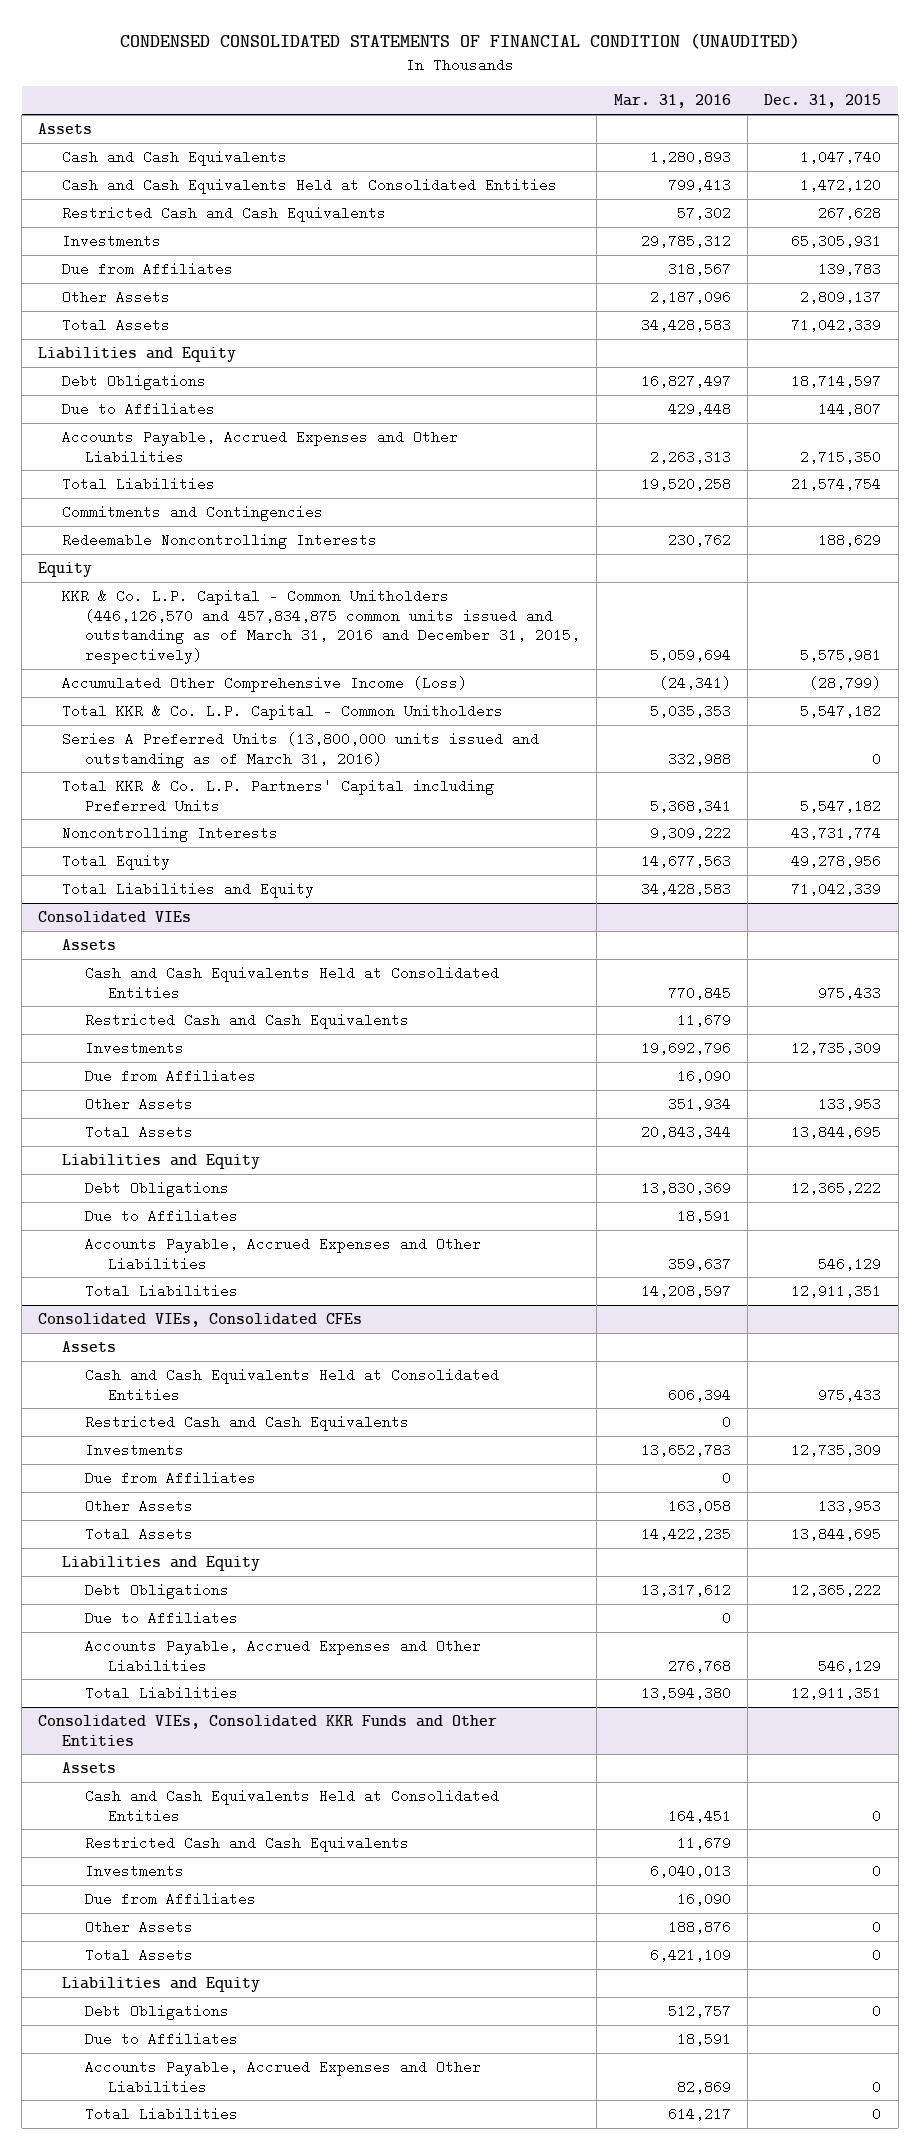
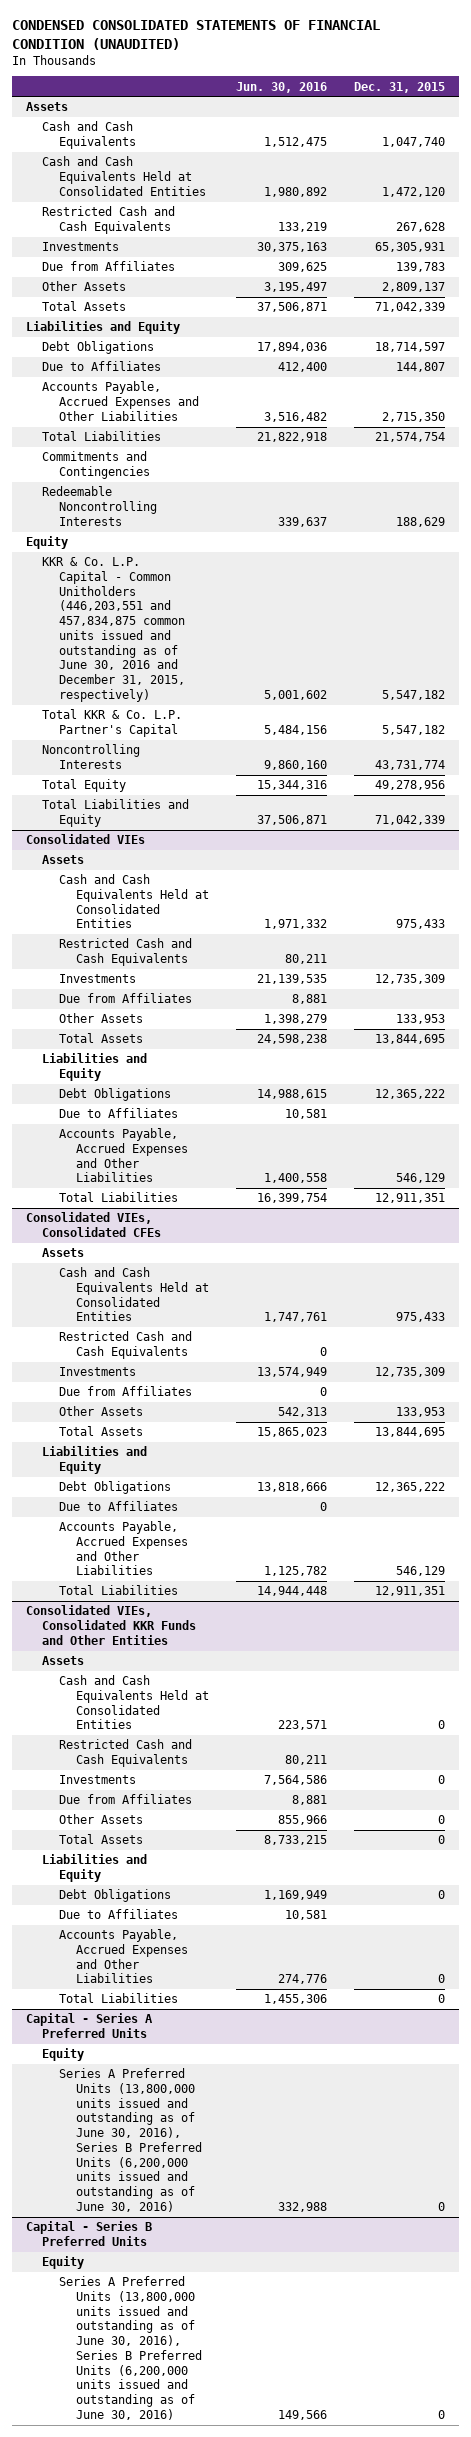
[613,94,731,109] Mar. 31, 2016 -> none
none -> [235,81,327,93] Jun. 30, 2016
[61,675,467,692] Accumulated Other Comprehensive Income (Loss) -> none
[61,703,503,720] Total KKR & Co. L.P. Capital - Common Unitholders -> none
[61,731,539,768] Series A Preferred Units (13,800,000 units issued and outstanding as of March 31, 2016) -> none
[61,588,581,665] KKR & Co. L.P. Capital - Common Unitholders (446,126,570 and 457,834,875 common units issued and outstanding as of March 31, 2016 and December 31, 2015, respectively) -> [42,557,186,702] KKR & Co. L.P. Capital - Common Unitholders (446,203,551 and 457,834,875 common units issued and outstanding as of June 30, 2016 and December 31, 2015, respectively)
[800,648,882,663] 5,575,981 -> [381,689,445,700] 5,547,182
[61,778,494,813] Total KKR & Co. L.P. Partners' Capital including Preferred Units -> [42,709,183,738] Total KKR & Co. L.P. Partner's Capital
none -> [25,2013,153,2039] Capital - Series A Preferred Units
none -> [42,2048,85,2062] Equity
none -> [59,2068,202,2212] Series A Preferred Units (13,800,000 units issued and outstanding as of June 30, 2016), Series B Preferred Units (6,200,000 units issued and outstanding as of June 30, 2016)
none -> [25,2221,152,2247] Capital - Series B Preferred Units
none -> [42,2256,85,2270] Equity
none -> [59,2276,202,2420] Series A Preferred Units (13,800,000 units issued and outstanding as of June 30, 2016), Series B Preferred Units (6,200,000 units issued and outstanding as of June 30, 2016)

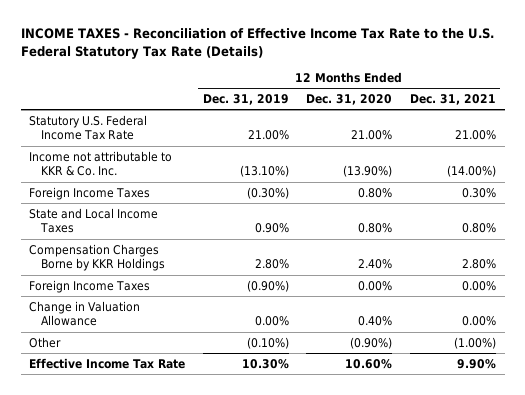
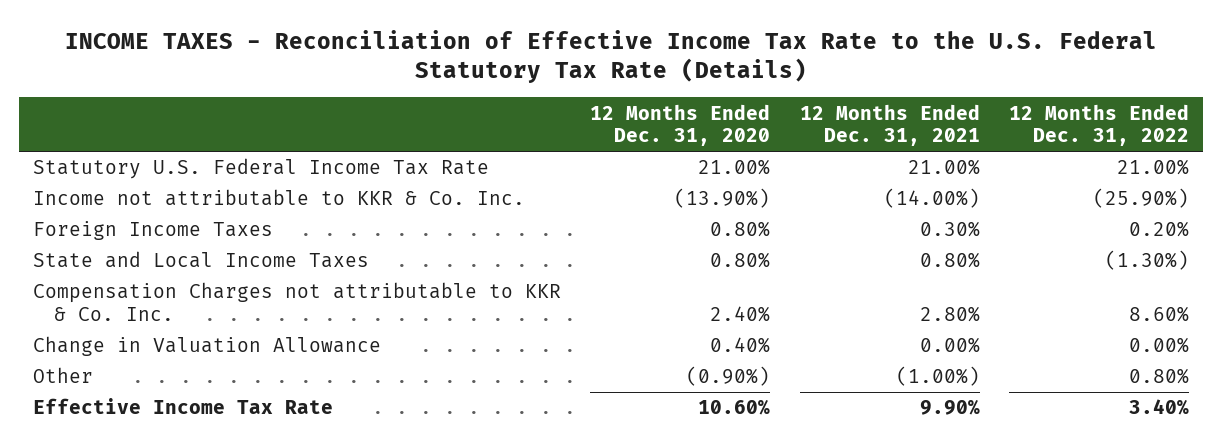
[202,93,289,105] Dec. 31, 2019 -> none
none -> [1008,103,1189,147] 12 Months Ended Dec. 31, 2022
[29,279,151,293] Foreign Income Taxes -> none
[29,243,166,272] Compensation Charges Borne by KKR Holdings -> [33,282,562,321] Compensation Charges not attributable to KKR & Co. Inc.

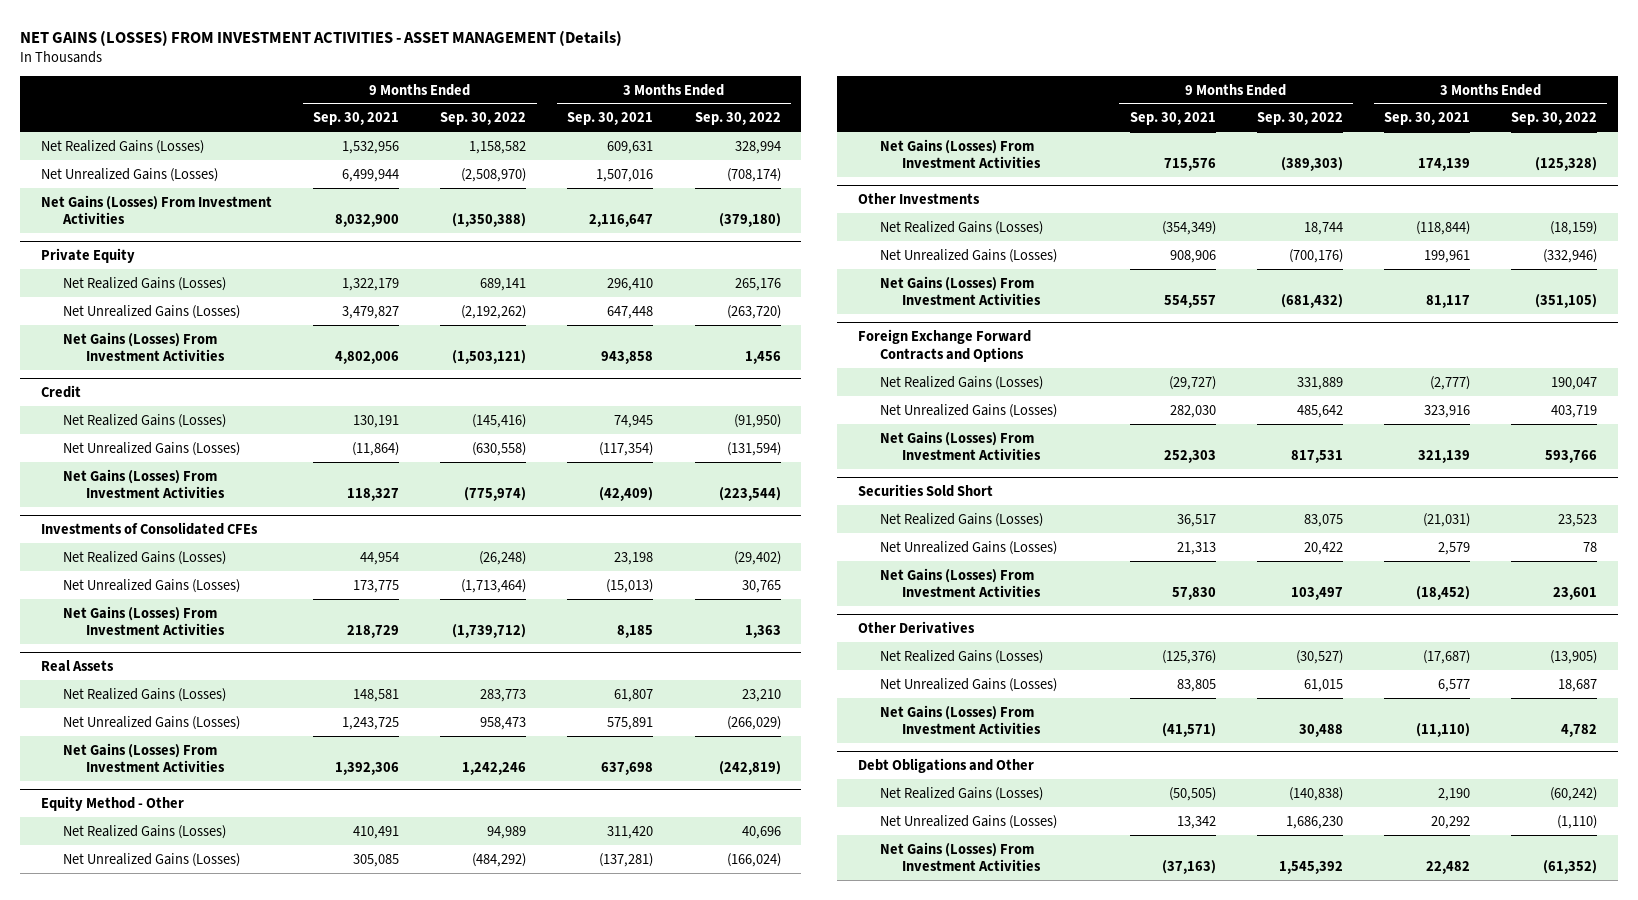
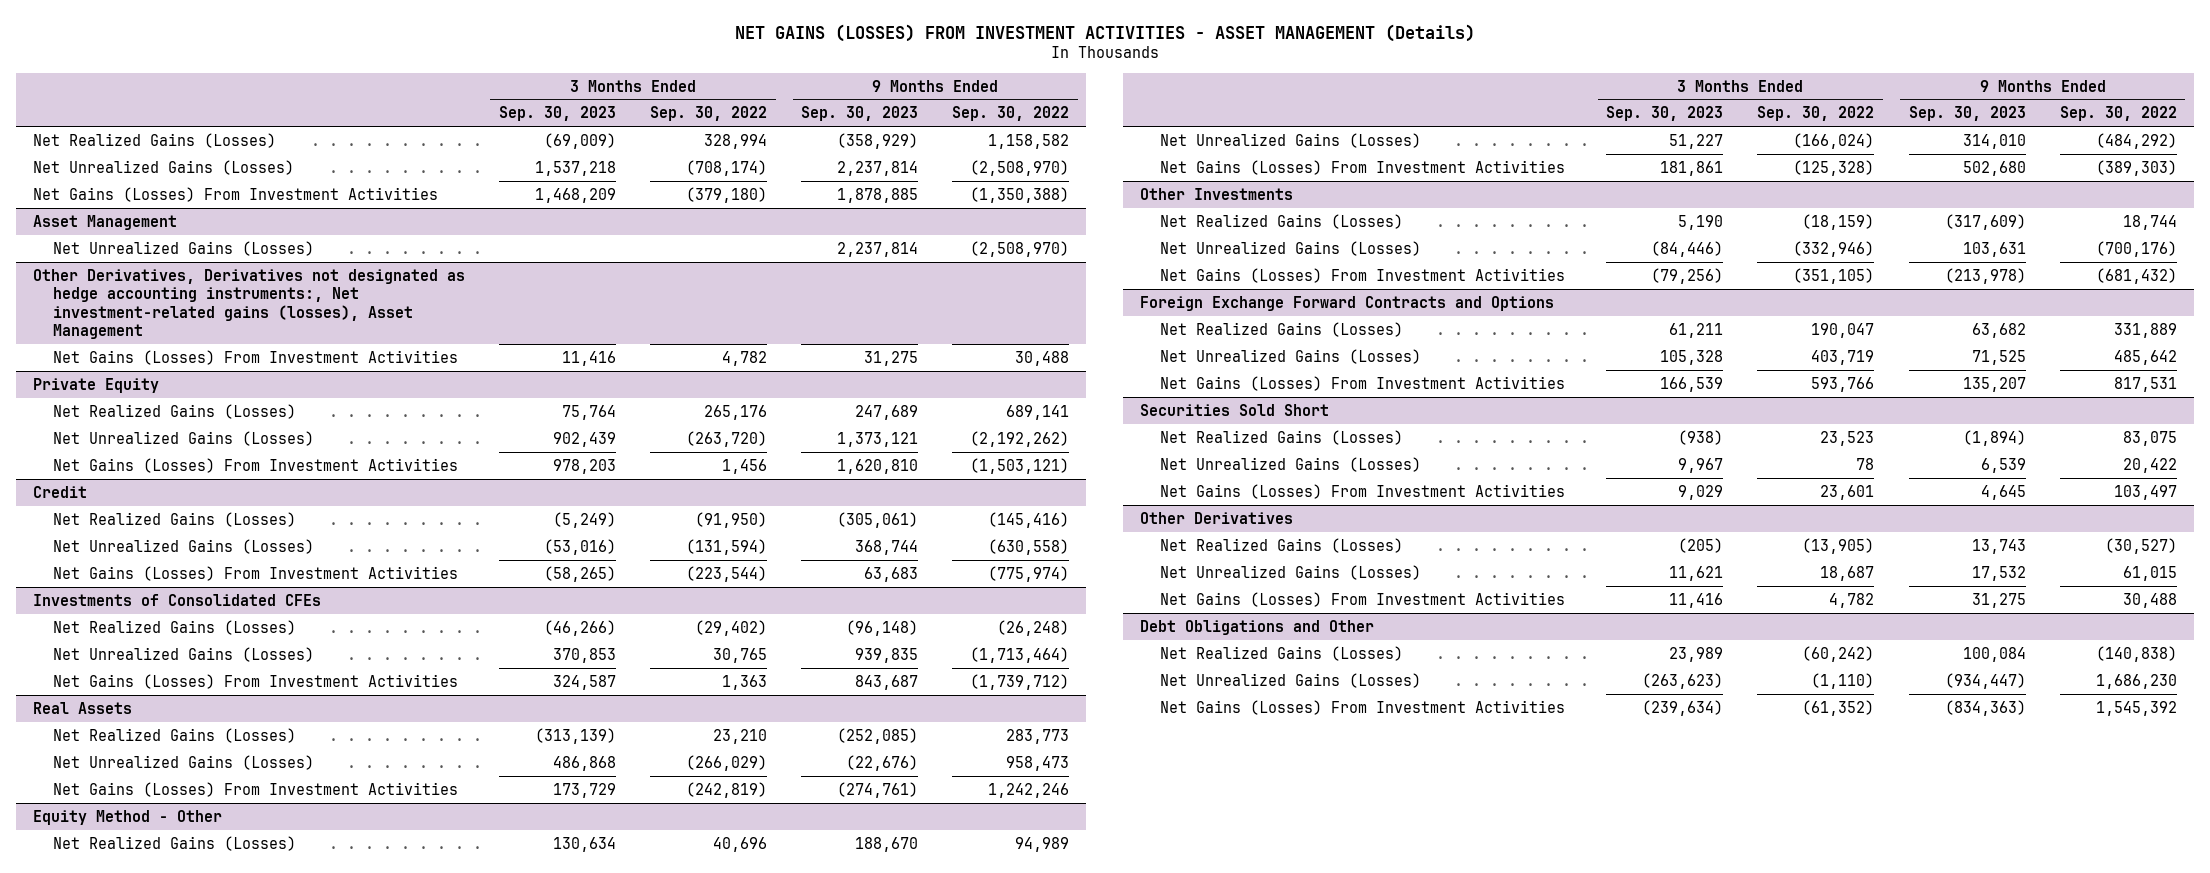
[313,112,400,126] Sep. 30, 2021 -> none
[567,112,654,126] Sep. 30, 2021 -> none
none -> [498,106,616,122] Sep. 30, 2023
none -> [801,106,919,122] Sep. 30, 2023
none -> [32,214,177,230] Asset Management
none -> [52,240,314,256] Net Unrealized Gains (Losses)
none -> [32,268,465,340] Other Derivatives, Derivatives not designated as hedge accounting instruments:, Net investment-related gains (losses), Asset Management
none -> [52,349,458,365] Net Gains (Losses) From Investment Activities

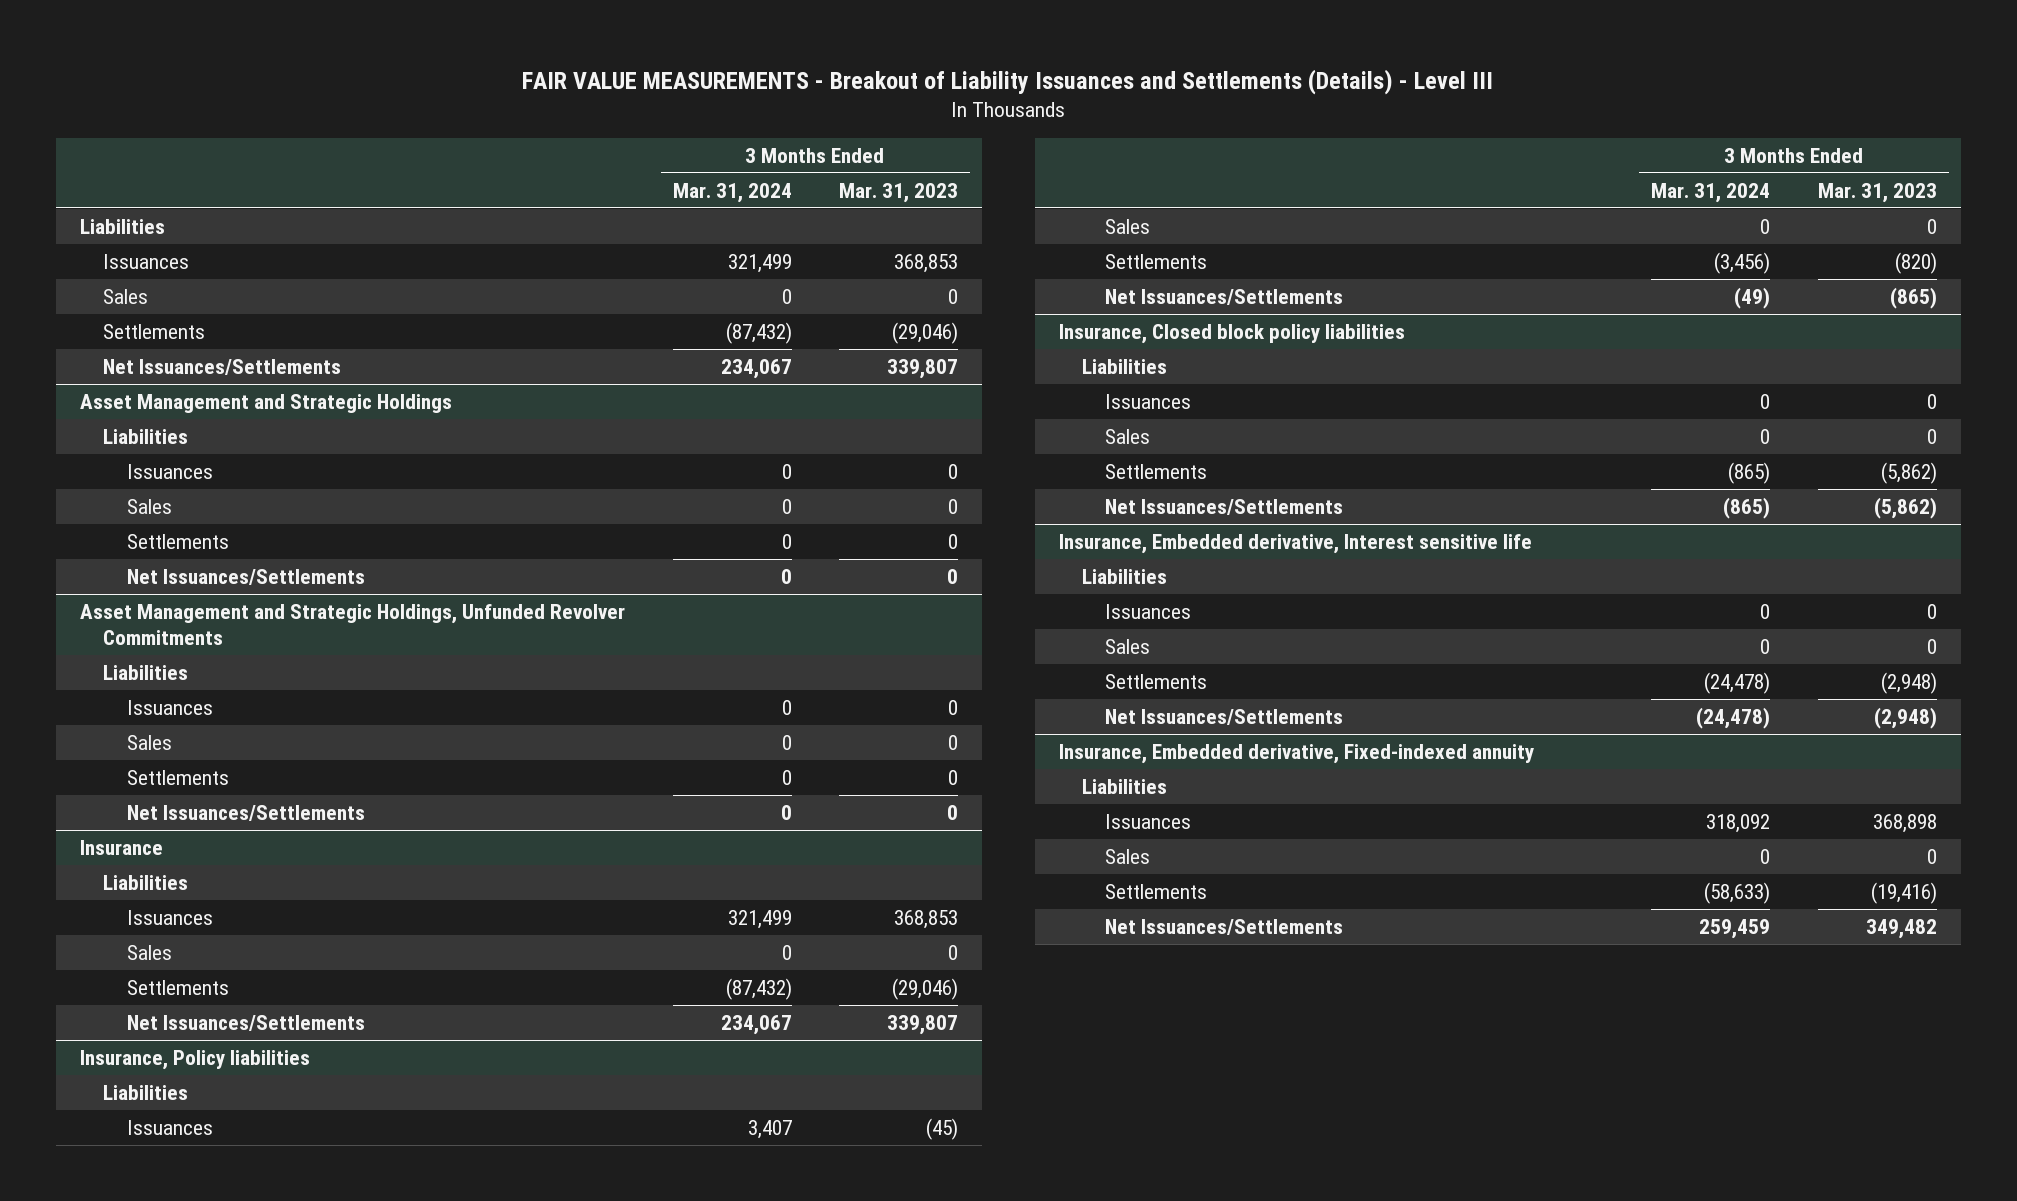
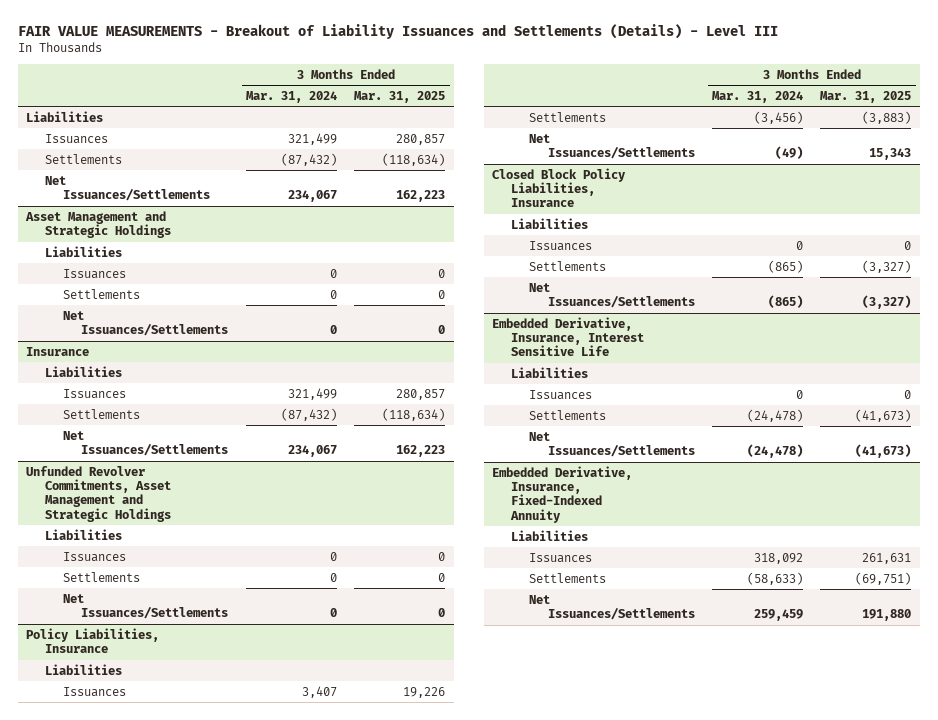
[839,182,959,203] Mar. 31, 2023 -> none
none -> [354,90,446,103] Mar. 31, 2025
[103,288,149,304] Sales -> none
[126,498,172,514] Sales -> none
[79,603,625,646] Asset Management and Strategic Holdings, Unfunded Revolver Commitments -> none
[103,664,189,680] Liabilities -> none
[126,699,213,715] Issuances -> none
[126,734,172,750] Sales -> none
[126,769,229,785] Settlements -> none
[126,804,365,821] Net Issuances/Settlements -> none
[126,944,172,960] Sales -> none
[79,1049,310,1070] Insurance, Policy liabilities -> none
none -> [26,465,171,522] Unfunded Revolver Commitments, Asset Management and Strategic Holdings
none -> [63,551,127,562] Issuances
none -> [63,571,141,582] Settlements
none -> [63,593,229,620] Net Issuances/Settlements
none -> [26,627,160,654] Policy Liabilities, Insurance
none -> [44,663,122,675] Liabilities
[1105,218,1151,234] Sales -> none
[1058,323,1405,344] Insurance, Closed block policy liabilities -> [492,167,627,208] Closed Block Policy Liabilities, Insurance
[1105,428,1151,444] Sales -> none
[1058,533,1532,554] Insurance, Embedded derivative, Interest sensitive life -> [492,316,644,357] Embedded Derivative, Insurance, Interest Sensitive Life
[1105,638,1151,654] Sales -> none
[1058,743,1534,764] Insurance, Embedded derivative, Fixed-indexed annuity -> [492,465,633,523] Embedded Derivative, Insurance, Fixed-Indexed Annuity
[1105,848,1151,864] Sales -> none

